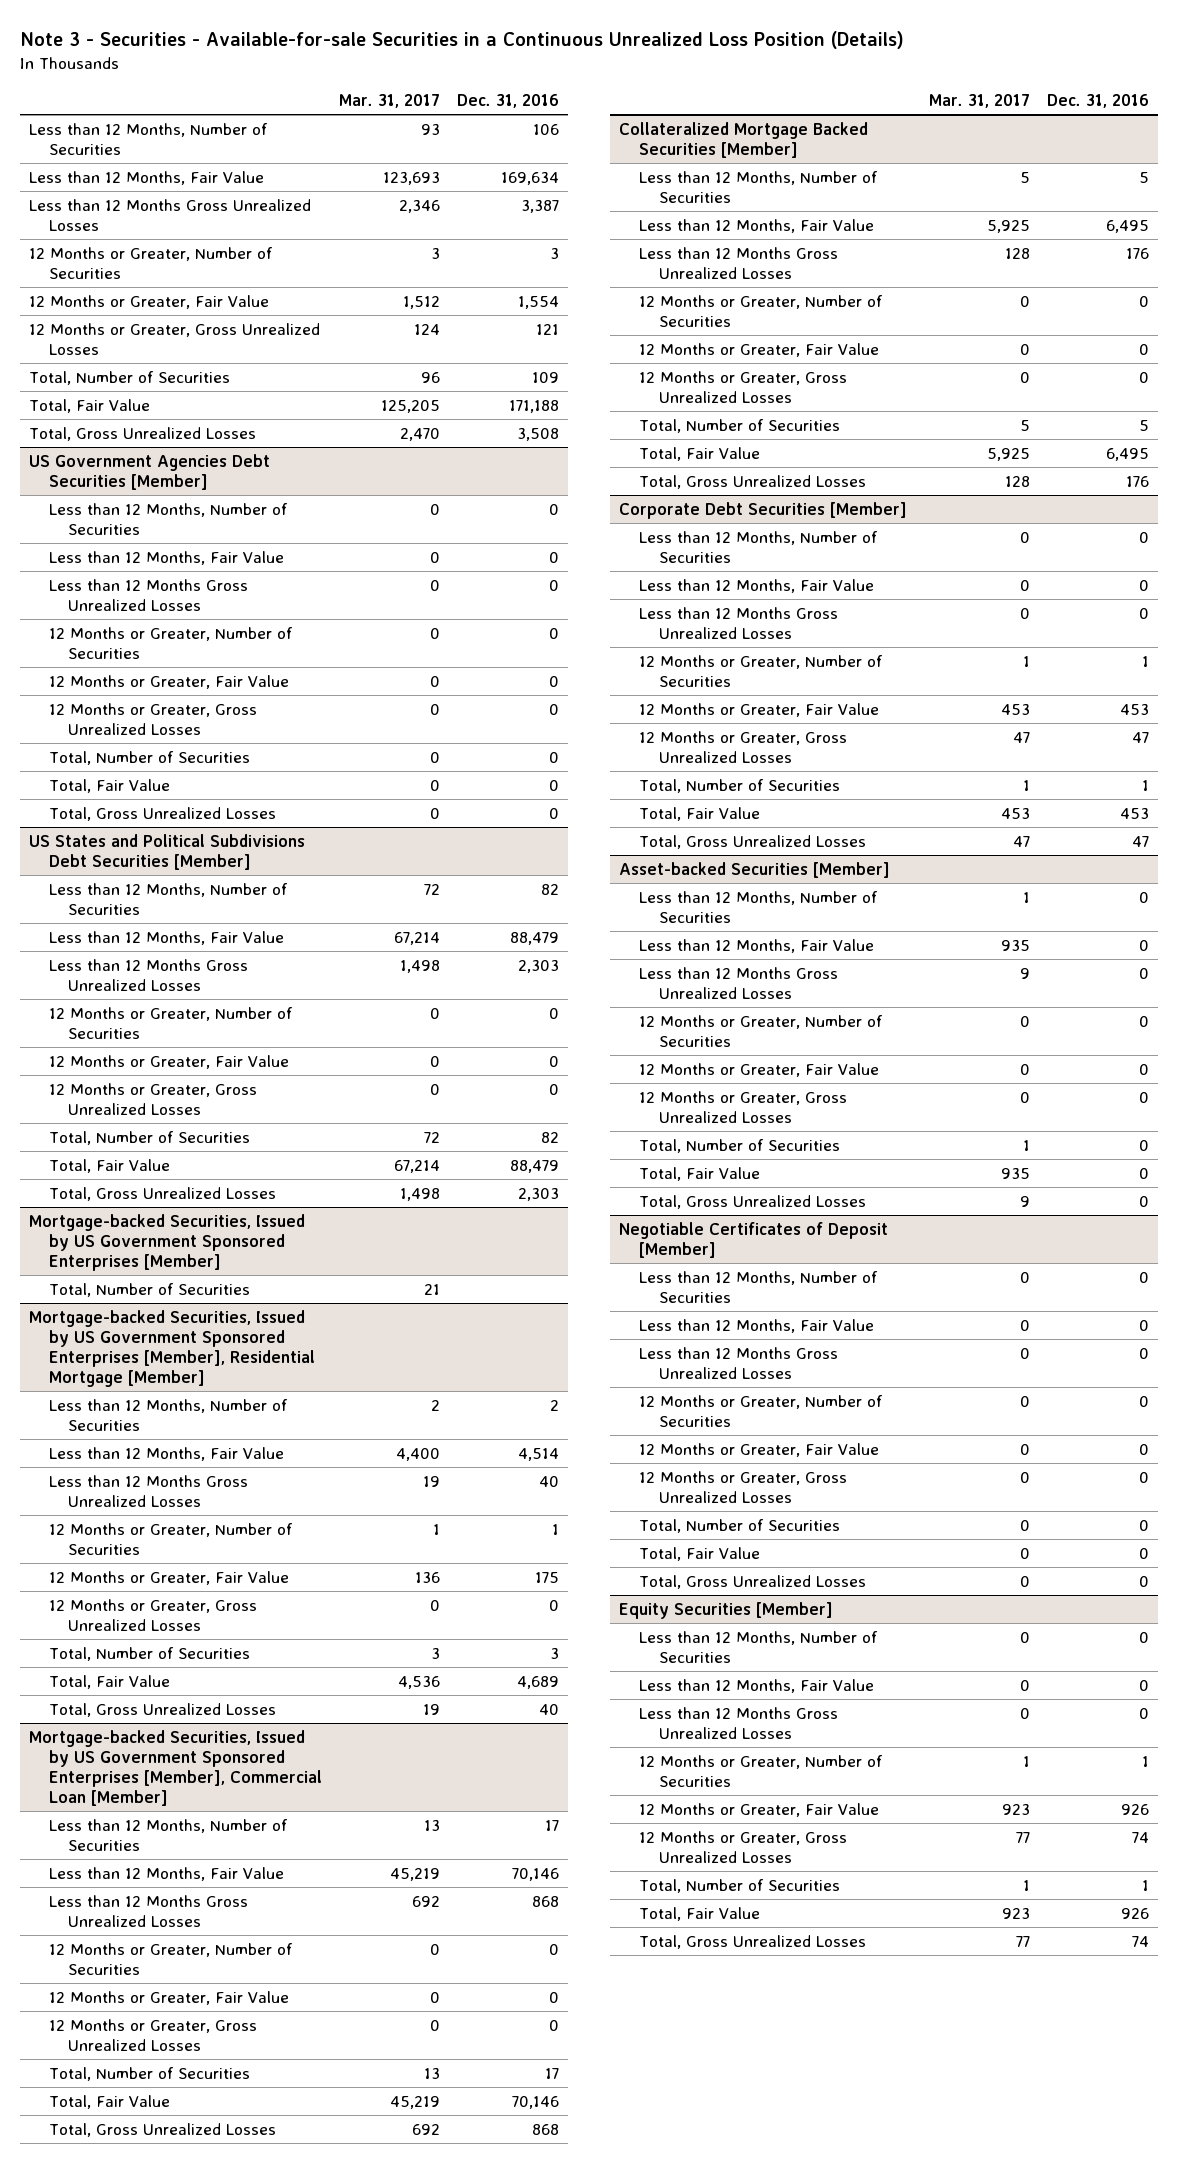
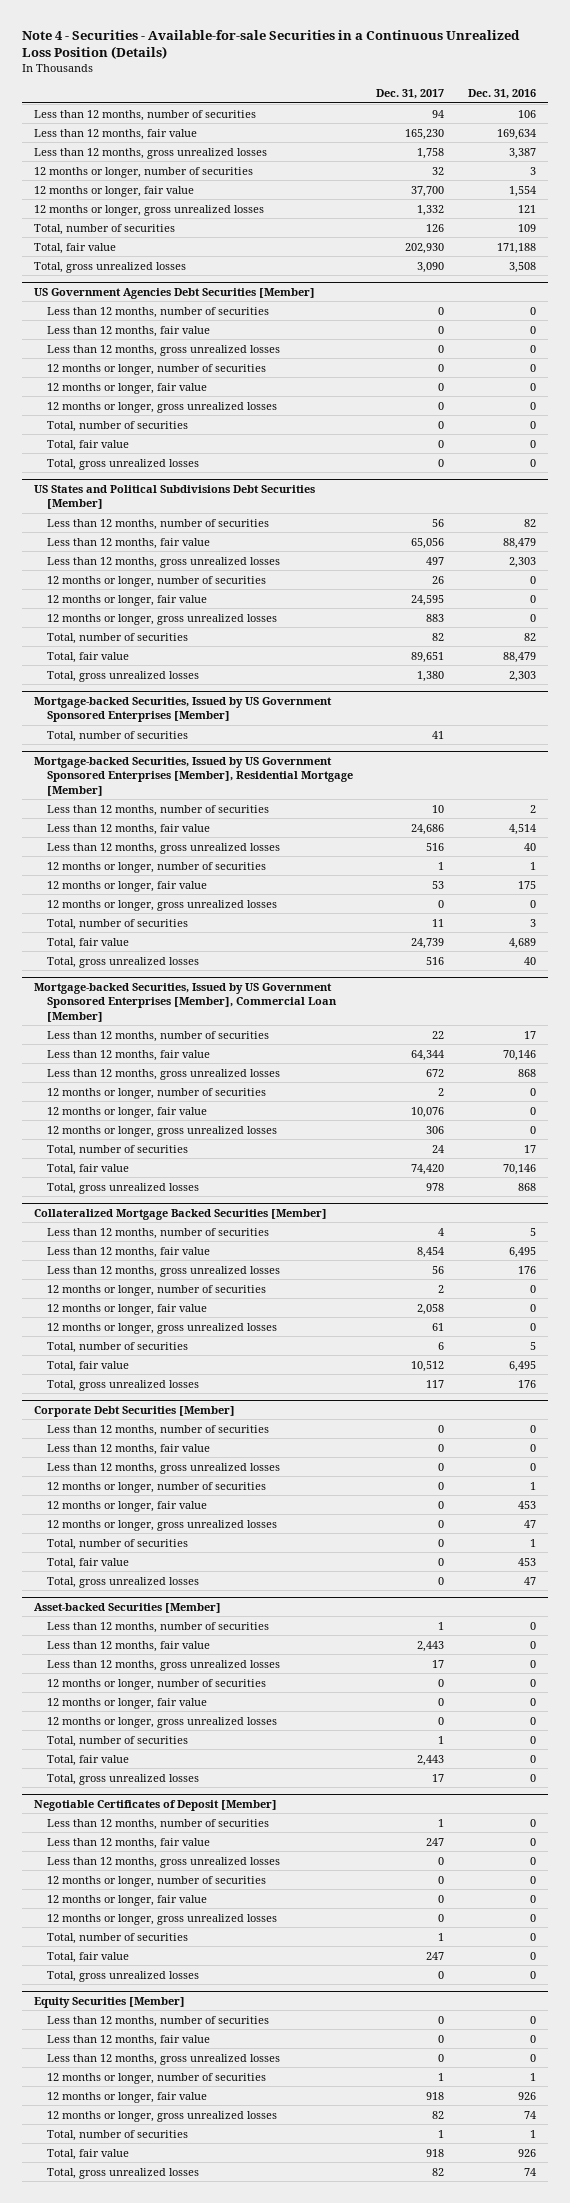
[19,31,904,50] Note 3 - Securities - Available-for-sale Securities in a Continuous Unrealized Loss Position (Details) -> [22,29,521,59] Note 4 - Securities - Available-for-sale Securities in a Continuous Unrealized Loss Position (Details)
[338,94,440,109] Mar. 31, 2017 -> none
none -> [376,88,445,99] Dec. 31, 2017
[28,122,268,155] Less than 12 Months, Number of Securities -> [33,109,256,121] Less than 12 months, number of securities
[28,170,264,185] Less than 12 Months, Fair Value -> [33,128,197,140] Less than 12 months, fair value
[28,198,311,231] Less than 12 Months Gross Unrealized Losses -> [33,147,267,159] Less than 12 months, gross unrealized losses
[28,246,273,279] 12 Months or Greater, Number of Securities -> [33,166,253,178] 12 months or longer, number of securities
[28,294,269,309] 12 Months or Greater, Fair Value -> [33,185,194,197] 12 months or longer, fair value
[28,322,320,355] 12 Months or Greater, Gross Unrealized Losses -> [33,204,264,216] 12 months or longer, gross unrealized losses
[28,370,230,385] Total, Number of Securities -> [33,223,175,235] Total, number of securities
[28,398,150,413] Total, Fair Value -> [33,242,116,254] Total, fair value
[28,426,256,441] Total, Gross Unrealized Losses -> [33,261,186,273] Total, gross unrealized losses
[48,502,288,535] Less than 12 Months, Number of Securities -> [46,306,269,318] Less than 12 months, number of securities
[48,550,284,565] Less than 12 Months, Fair Value -> [46,325,210,337] Less than 12 months, fair value
[48,578,248,611] Less than 12 Months Gross Unrealized Losses -> [46,344,280,356] Less than 12 months, gross unrealized losses
[48,626,293,659] 12 Months or Greater, Number of Securities -> [46,363,266,375] 12 months or longer, number of securities
[48,674,289,689] 12 Months or Greater, Fair Value -> [46,382,207,394] 12 months or longer, fair value
[48,702,257,735] 12 Months or Greater, Gross Unrealized Losses -> [46,401,277,413] 12 months or longer, gross unrealized losses
[48,750,250,765] Total, Number of Securities -> [46,420,188,432] Total, number of securities
[48,778,170,793] Total, Fair Value -> [46,439,129,451] Total, fair value
[48,806,276,821] Total, Gross Unrealized Losses -> [46,458,199,470] Total, gross unrealized losses
[48,882,288,915] Less than 12 Months, Number of Securities -> [46,518,269,530] Less than 12 months, number of securities
[48,930,284,945] Less than 12 Months, Fair Value -> [46,537,210,549] Less than 12 months, fair value
[48,958,248,991] Less than 12 Months Gross Unrealized Losses -> [46,556,280,568] Less than 12 months, gross unrealized losses
[48,1006,293,1039] 12 Months or Greater, Number of Securities -> [46,575,266,587] 12 months or longer, number of securities
[48,1054,289,1069] 12 Months or Greater, Fair Value -> [46,594,207,606] 12 months or longer, fair value
[48,1082,257,1115] 12 Months or Greater, Gross Unrealized Losses -> [46,613,277,625] 12 months or longer, gross unrealized losses
[48,1130,250,1145] Total, Number of Securities -> [46,632,188,644] Total, number of securities
[48,1158,170,1173] Total, Fair Value -> [46,651,129,663] Total, fair value
[48,1186,276,1201] Total, Gross Unrealized Losses -> [46,670,199,682] Total, gross unrealized losses
[48,1282,250,1297] Total, Number of Securities -> [46,730,188,742] Total, number of securities
[48,1398,288,1431] Less than 12 Months, Number of Securities -> [46,804,269,816] Less than 12 months, number of securities
[48,1446,284,1461] Less than 12 Months, Fair Value -> [46,823,210,835] Less than 12 months, fair value
[48,1474,248,1507] Less than 12 Months Gross Unrealized Losses -> [46,842,280,854] Less than 12 months, gross unrealized losses
[48,1522,293,1555] 12 Months or Greater, Number of Securities -> [46,861,266,873] 12 months or longer, number of securities
[48,1570,289,1585] 12 Months or Greater, Fair Value -> [46,880,207,892] 12 months or longer, fair value
[48,1598,257,1631] 12 Months or Greater, Gross Unrealized Losses -> [46,899,277,911] 12 months or longer, gross unrealized losses
[48,1646,250,1661] Total, Number of Securities -> [46,918,188,930] Total, number of securities
[48,1674,170,1689] Total, Fair Value -> [46,937,129,949] Total, fair value
[48,1702,276,1717] Total, Gross Unrealized Losses -> [46,956,199,968] Total, gross unrealized losses
[48,1818,288,1851] Less than 12 Months, Number of Securities -> [46,1030,269,1042] Less than 12 months, number of securities
[48,1866,284,1881] Less than 12 Months, Fair Value -> [46,1049,210,1061] Less than 12 months, fair value
[48,1894,248,1927] Less than 12 Months Gross Unrealized Losses -> [46,1068,280,1080] Less than 12 months, gross unrealized losses
[48,1942,293,1975] 12 Months or Greater, Number of Securities -> [46,1087,266,1099] 12 months or longer, number of securities
[48,1990,289,2005] 12 Months or Greater, Fair Value -> [46,1106,207,1118] 12 months or longer, fair value
[48,2018,257,2051] 12 Months or Greater, Gross Unrealized Losses -> [46,1125,277,1137] 12 months or longer, gross unrealized losses
[48,2066,250,2081] Total, Number of Securities -> [46,1144,188,1156] Total, number of securities
[48,2094,170,2109] Total, Fair Value -> [46,1163,129,1175] Total, fair value
[48,2122,276,2137] Total, Gross Unrealized Losses -> [46,1182,199,1194] Total, gross unrealized losses
[638,170,878,203] Less than 12 Months, Number of Securities -> [46,1227,269,1239] Less than 12 months, number of securities
[638,218,874,233] Less than 12 Months, Fair Value -> [46,1246,210,1258] Less than 12 months, fair value
[638,246,838,279] Less than 12 Months Gross Unrealized Losses -> [46,1265,280,1277] Less than 12 months, gross unrealized losses
[638,294,883,327] 12 Months or Greater, Number of Securities -> [46,1284,266,1296] 12 months or longer, number of securities
[638,342,879,357] 12 Months or Greater, Fair Value -> [46,1303,207,1315] 12 months or longer, fair value
[638,370,847,403] 12 Months or Greater, Gross Unrealized Losses -> [46,1322,277,1334] 12 months or longer, gross unrealized losses
[638,418,840,433] Total, Number of Securities -> [46,1341,188,1353] Total, number of securities
[638,446,760,461] Total, Fair Value -> [46,1360,129,1372] Total, fair value
[638,474,866,489] Total, Gross Unrealized Losses -> [46,1379,199,1391] Total, gross unrealized losses
[638,530,878,563] Less than 12 Months, Number of Securities -> [46,1424,269,1436] Less than 12 months, number of securities
[638,578,874,593] Less than 12 Months, Fair Value -> [46,1443,210,1455] Less than 12 months, fair value
[638,606,838,639] Less than 12 Months Gross Unrealized Losses -> [46,1462,280,1474] Less than 12 months, gross unrealized losses
[638,654,883,687] 12 Months or Greater, Number of Securities -> [46,1481,266,1493] 12 months or longer, number of securities
[638,702,879,717] 12 Months or Greater, Fair Value -> [46,1500,207,1512] 12 months or longer, fair value
[638,730,847,763] 12 Months or Greater, Gross Unrealized Losses -> [46,1519,277,1531] 12 months or longer, gross unrealized losses
[638,778,840,793] Total, Number of Securities -> [46,1538,188,1550] Total, number of securities
[638,806,760,821] Total, Fair Value -> [46,1557,129,1569] Total, fair value
[638,834,866,849] Total, Gross Unrealized Losses -> [46,1576,199,1588] Total, gross unrealized losses
[638,890,878,923] Less than 12 Months, Number of Securities -> [46,1621,269,1633] Less than 12 months, number of securities
[638,938,874,953] Less than 12 Months, Fair Value -> [46,1640,210,1652] Less than 12 months, fair value
[638,966,838,999] Less than 12 Months Gross Unrealized Losses -> [46,1659,280,1671] Less than 12 months, gross unrealized losses
[638,1014,883,1047] 12 Months or Greater, Number of Securities -> [46,1678,266,1690] 12 months or longer, number of securities
[638,1062,879,1077] 12 Months or Greater, Fair Value -> [46,1697,207,1709] 12 months or longer, fair value
[638,1090,847,1123] 12 Months or Greater, Gross Unrealized Losses -> [46,1716,277,1728] 12 months or longer, gross unrealized losses
[638,1138,840,1153] Total, Number of Securities -> [46,1735,188,1747] Total, number of securities
[638,1166,760,1181] Total, Fair Value -> [46,1754,129,1766] Total, fair value
[638,1194,866,1209] Total, Gross Unrealized Losses -> [46,1773,199,1785] Total, gross unrealized losses
[638,1270,878,1303] Less than 12 Months, Number of Securities -> [46,1818,269,1830] Less than 12 months, number of securities
[638,1318,874,1333] Less than 12 Months, Fair Value -> [46,1837,210,1849] Less than 12 months, fair value
[638,1346,838,1379] Less than 12 Months Gross Unrealized Losses -> [46,1856,280,1868] Less than 12 months, gross unrealized losses
[638,1394,883,1427] 12 Months or Greater, Number of Securities -> [46,1875,266,1887] 12 months or longer, number of securities
[638,1442,879,1457] 12 Months or Greater, Fair Value -> [46,1894,207,1906] 12 months or longer, fair value
[638,1470,847,1503] 12 Months or Greater, Gross Unrealized Losses -> [46,1913,277,1925] 12 months or longer, gross unrealized losses
[638,1518,840,1533] Total, Number of Securities -> [46,1932,188,1944] Total, number of securities
[638,1546,760,1561] Total, Fair Value -> [46,1951,129,1963] Total, fair value
[638,1574,866,1589] Total, Gross Unrealized Losses -> [46,1970,199,1982] Total, gross unrealized losses
[638,1630,878,1663] Less than 12 Months, Number of Securities -> [46,2015,269,2027] Less than 12 months, number of securities
[638,1678,874,1693] Less than 12 Months, Fair Value -> [46,2034,210,2046] Less than 12 months, fair value
[638,1706,838,1739] Less than 12 Months Gross Unrealized Losses -> [46,2053,280,2065] Less than 12 months, gross unrealized losses
[638,1754,883,1787] 12 Months or Greater, Number of Securities -> [46,2072,266,2084] 12 months or longer, number of securities
[638,1802,879,1817] 12 Months or Greater, Fair Value -> [46,2091,207,2103] 12 months or longer, fair value
[638,1830,847,1863] 12 Months or Greater, Gross Unrealized Losses -> [46,2110,277,2122] 12 months or longer, gross unrealized losses
[638,1878,840,1893] Total, Number of Securities -> [46,2129,188,2141] Total, number of securities
[638,1906,760,1921] Total, Fair Value -> [46,2148,129,2160] Total, fair value
[638,1934,866,1949] Total, Gross Unrealized Losses -> [46,2167,199,2179] Total, gross unrealized losses

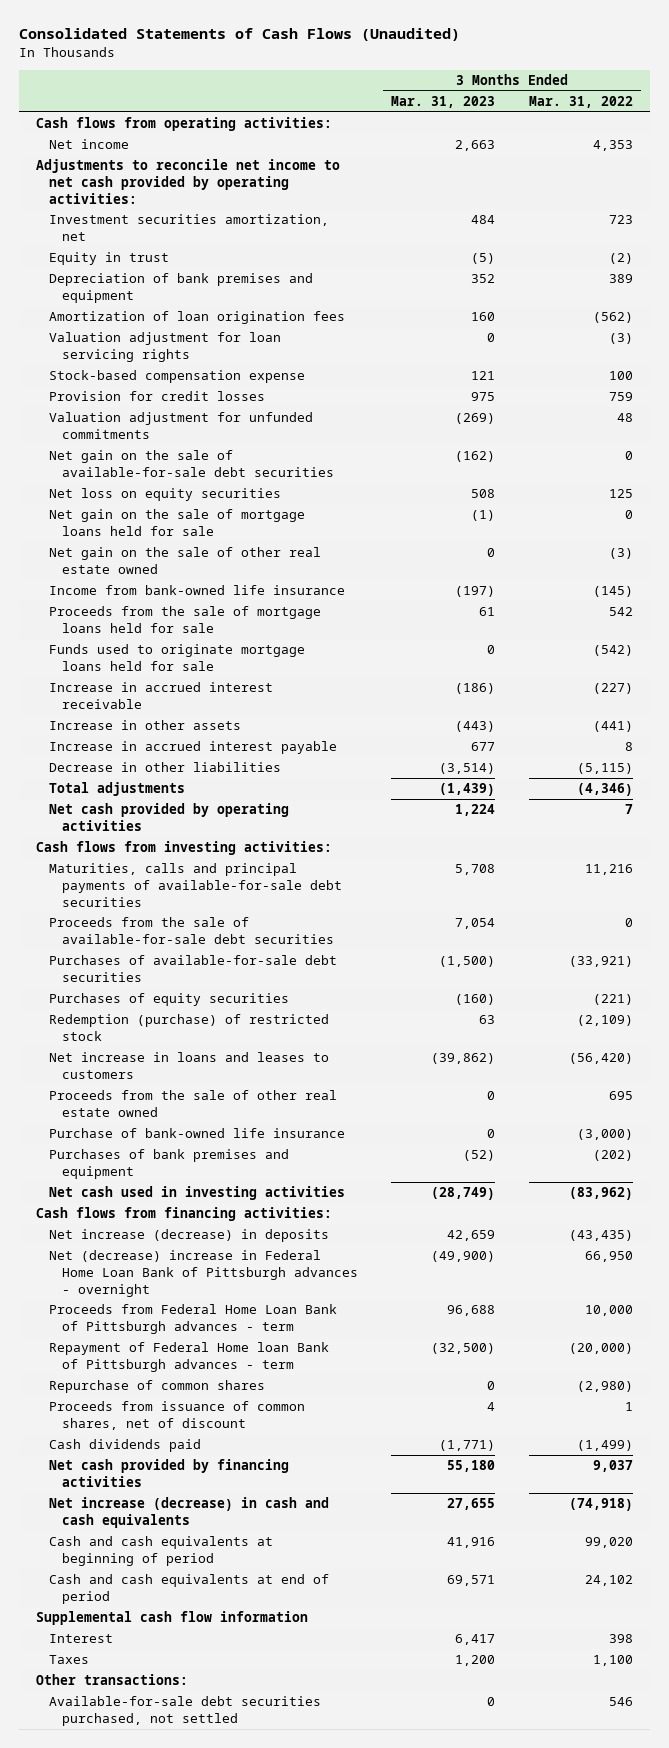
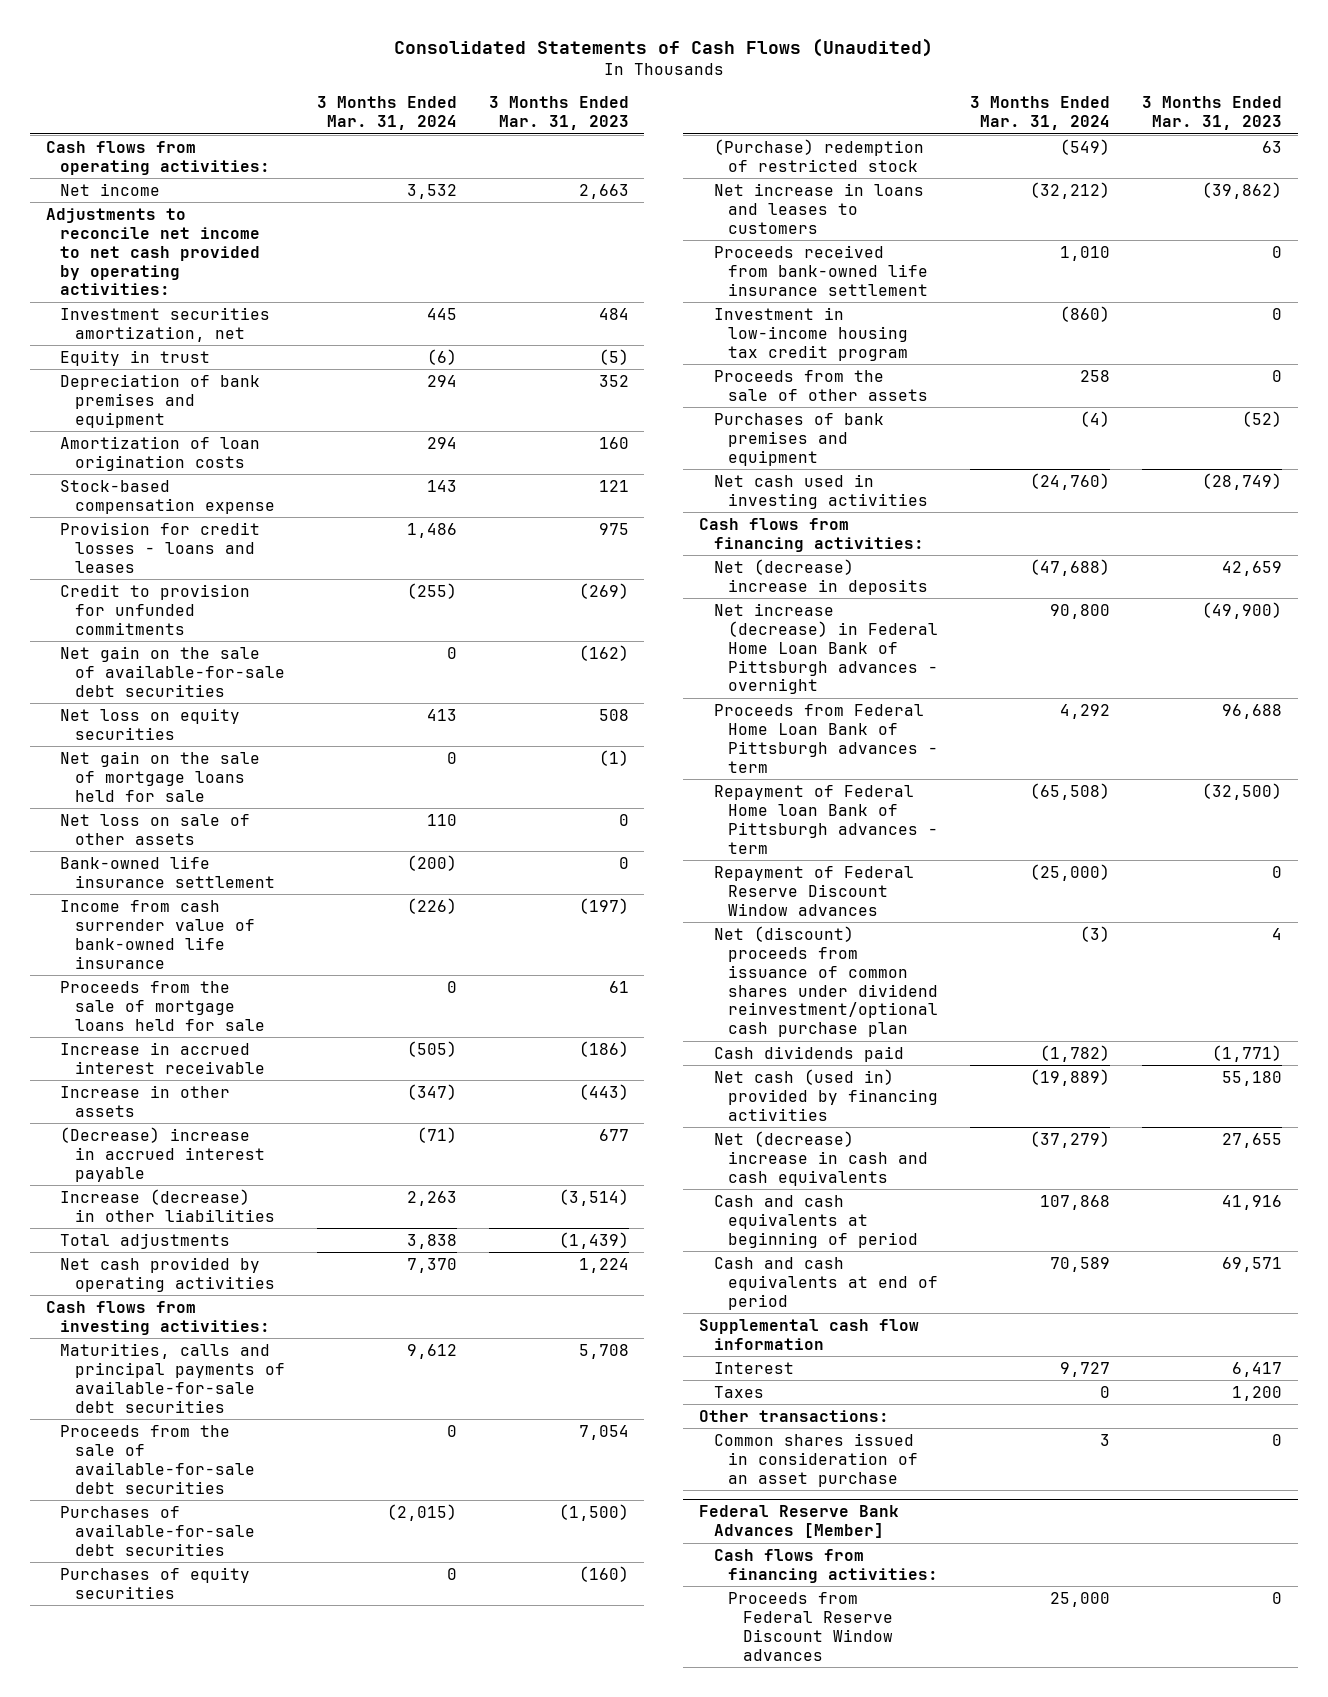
[528,95,633,108] Mar. 31, 2022 -> none
none -> [316,96,457,131] 3 Months Ended Mar. 31, 2024
[49,332,282,362] Valuation adjustment for loan servicing rights -> none
[49,311,346,325] Amortization of loan origination fees -> [60,435,261,471] Amortization of loan origination costs
[49,391,266,402] Provision for credit losses -> [60,521,261,573] Provision for credit losses - loans and leases
[49,412,314,439] Valuation adjustment for unfunded commitments -> [60,583,251,635] Credit to provision for unfunded commitments
[49,547,322,574] Net gain on the sale of other real estate owned -> none
none -> [60,813,251,845] Net loss on sale of other assets
none -> [60,855,276,888] Bank-owned life insurance settlement
[49,585,346,596] Income from bank-owned life insurance -> [60,899,256,969] Income from cash surrender value of bank-owned life insurance
[49,644,306,671] Funds used to originate mortgage loans held for sale -> none
[49,741,338,755] Increase in accrued interest payable -> [60,1126,266,1182] (Decrease) increase in accrued interest payable
[49,762,282,773] Decrease in other liabilities -> [60,1188,276,1222] Increase (decrease) in other liabilities
[49,1014,330,1041] Redemption (purchase) of restricted stock -> [713,138,924,172] (Purchase) redemption of restricted stock
[49,1128,346,1139] Purchase of bank-owned life insurance -> none
none -> [713,244,929,296] Proceeds received from bank-owned life insurance settlement
none -> [713,306,909,361] Investment in low-income housing tax credit program
[49,1090,338,1117] Proceeds from the sale of other real estate owned -> [713,369,929,401] Proceeds from the sale of other assets
[49,1229,330,1243] Net increase (decrease) in deposits -> [713,558,929,595] Net (decrease) increase in deposits
[49,1250,359,1297] Net (decrease) increase in Federal Home Loan Bank of Pittsburgh advances - overnight -> [713,602,939,695] Net increase (decrease) in Federal Home Loan Bank of Pittsburgh advances - overnight
[49,1380,266,1394] Repurchase of common shares -> none
none -> [713,865,914,916] Repayment of Federal Reserve Discount Window advances
[49,1401,306,1430] Proceeds from issuance of common shares, net of discount -> [713,925,939,1038] Net (discount) proceeds from issuance of common shares under dividend reinvestment/optional cash purchase plan
[49,1459,290,1487] Net cash provided by financing activities -> [713,1068,939,1121] Net cash (used in) provided by financing activities
[49,1497,330,1528] Net increase (decrease) in cash and cash equivalents -> [713,1130,929,1186] Net (decrease) increase in cash and cash equivalents
[49,1696,322,1726] Available-for-sale debt securities purchased, not settled -> none
none -> [713,1432,919,1487] Common shares issued in consideration of an asset purchase
none -> [699,1505,900,1539] Federal Reserve Bank Advances [Member]
none -> [713,1548,939,1583] Cash flows from financing activities:
none -> [728,1591,894,1661] Proceeds from Federal Reserve Discount Window advances

